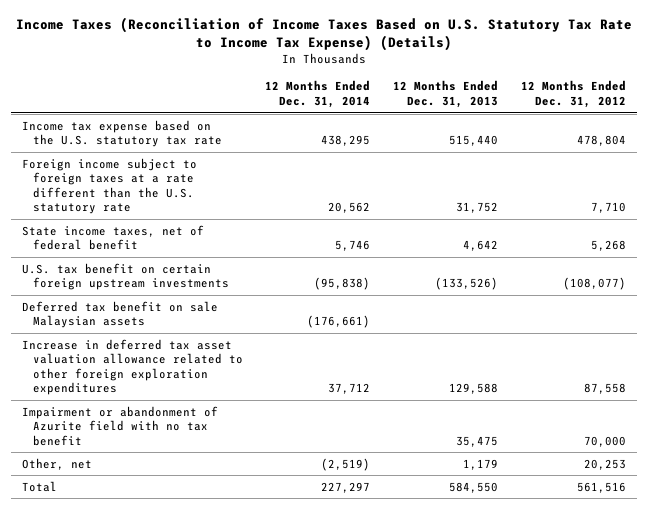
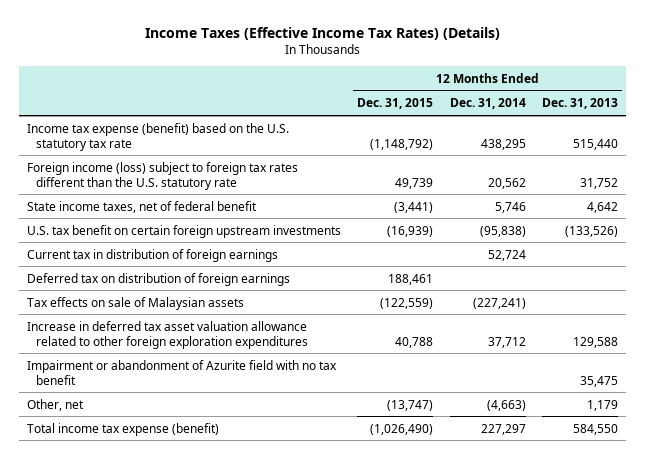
[16,17,633,52] Income Taxes (Reconciliation of Income Taxes Based on U.S. Statutory Tax Rate to Income Tax Expense) (Details) -> [144,26,500,40] Income Taxes (Effective Income Tax Rates) (Details)
[520,80,626,108] 12 Months Ended Dec. 31, 2012 -> none
none -> [357,98,434,110] Dec. 31, 2015
[22,119,222,148] Income tax expense based on the U.S. statutory tax rate -> [26,122,289,151] Income tax expense (benefit) based on the U.S. statutory tax rate
[22,157,198,215] Foreign income subject to foreign taxes at a rate different than the U.S. statutory rate -> [26,161,298,190] Foreign income (loss) subject to foreign tax rates different than the U.S. statutory rate
none -> [26,248,278,262] Current tax in distribution of foreign earnings
none -> [26,272,290,286] Deferred tax on distribution of foreign earnings
[22,300,219,329] Deferred tax benefit on sale Malaysian assets -> [26,296,244,310] Tax effects on sale of Malaysian assets
[307,315,371,329] (176,661) -> [472,297,526,309] (227,241)
[321,457,371,471] (2,519) -> [486,399,526,411] (4,663)
[22,480,58,492] Total -> [26,422,219,436] Total income tax expense (benefit)

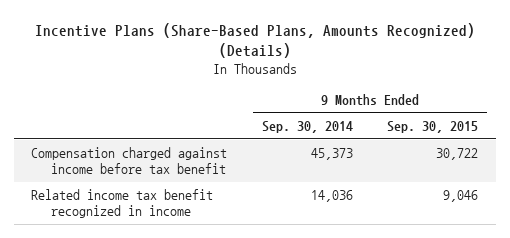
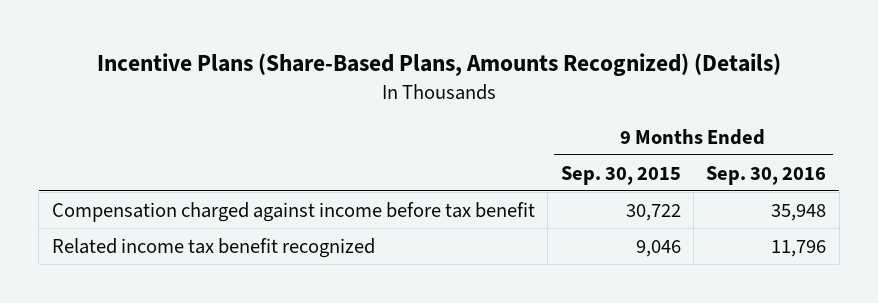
[261,120,353,133] Sep. 30, 2014 -> none
none -> [706,165,827,185] Sep. 30, 2016
[31,189,214,219] Related income tax benefit recognized in income -> [51,237,375,258] Related income tax benefit recognized

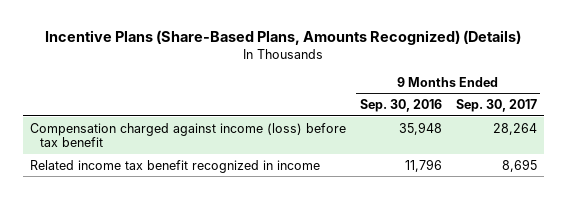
[560,165,681,185] Sep. 30, 2015 -> none
none -> [455,99,537,113] Sep. 30, 2017
[51,201,535,222] Compensation charged against income before tax benefit -> [29,122,346,148] Compensation charged against income (loss) before tax benefit
[51,237,375,258] Related income tax benefit recognized -> [29,159,320,173] Related income tax benefit recognized in income

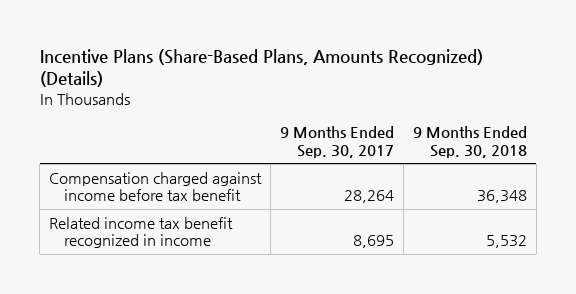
[359,99,442,113] Sep. 30, 2016 -> none
none -> [412,126,527,158] 9 Months Ended Sep. 30, 2018
[29,122,346,148] Compensation charged against income (loss) before tax benefit -> [49,171,263,202] Compensation charged against income before tax benefit

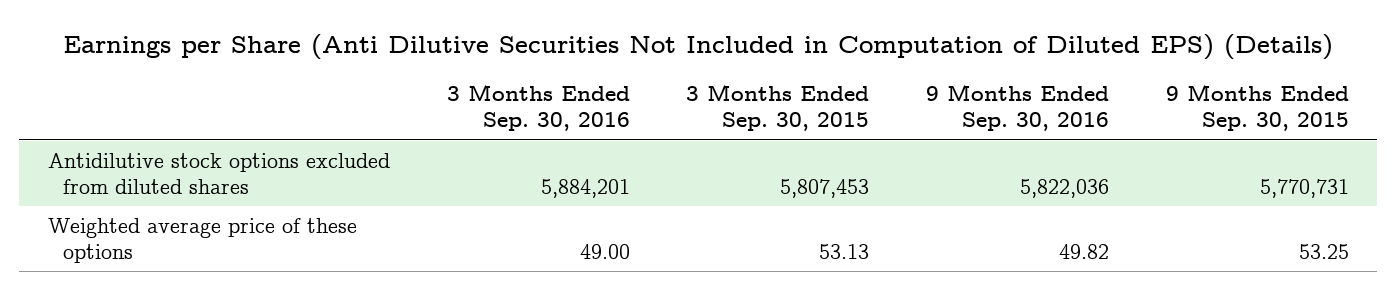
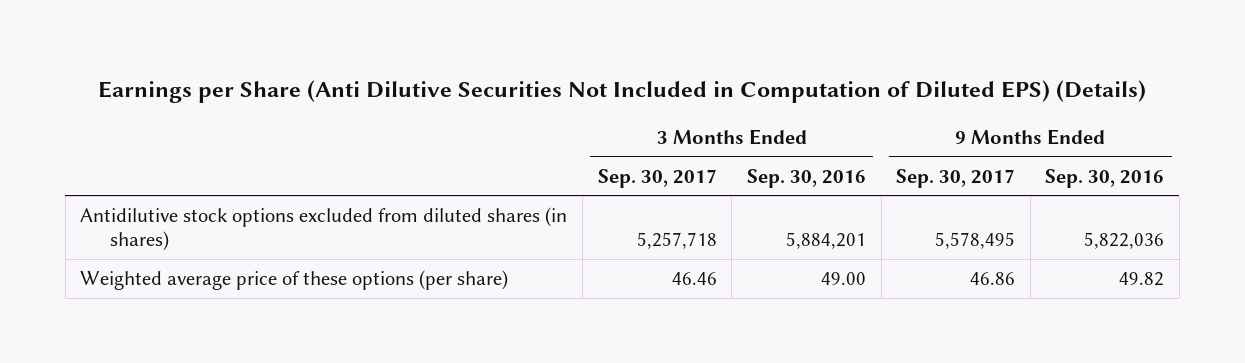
[686,84,870,132] 3 Months Ended Sep. 30, 2015 -> none
[1165,84,1349,132] 9 Months Ended Sep. 30, 2015 -> none
none -> [597,168,717,188] Sep. 30, 2017
none -> [896,168,1016,188] Sep. 30, 2017
[47,153,390,194] Antidilutive stock options excluded from diluted shares -> [80,207,568,252] Antidilutive stock options excluded from diluted shares (in shares)
[47,218,357,263] Weighted average price of these options -> [80,270,509,291] Weighted average price of these options (per share)

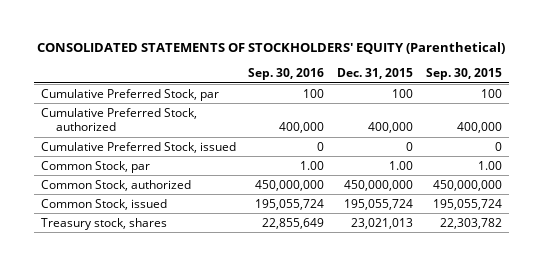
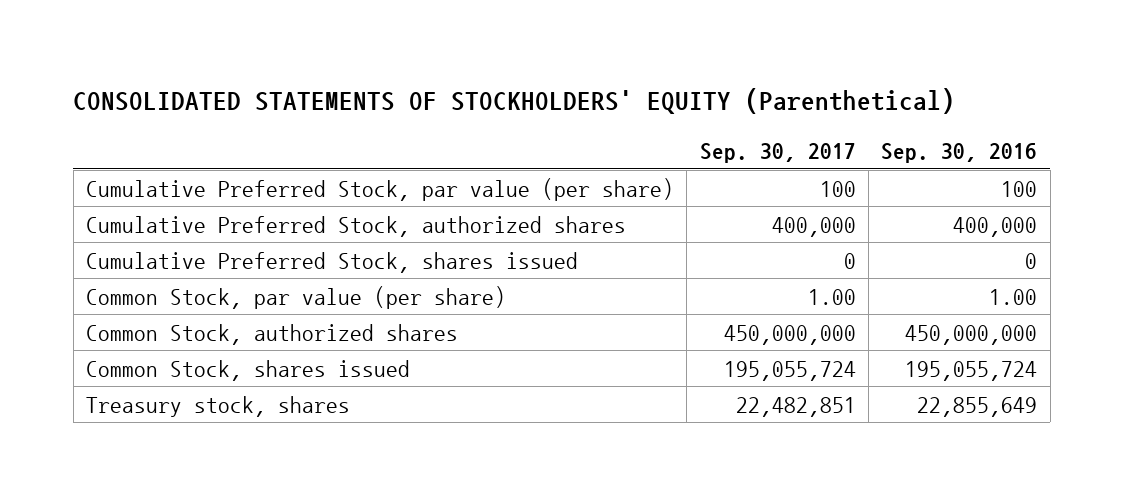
[337,68,414,80] Dec. 31, 2015 -> none
[426,68,503,81] Sep. 30, 2015 -> none
none -> [699,143,856,164] Sep. 30, 2017
[40,88,219,101] Cumulative Preferred Stock, par -> [86,177,675,201] Cumulative Preferred Stock, par value (per share)
[40,107,197,132] Cumulative Preferred Stock, authorized -> [86,215,627,237] Cumulative Preferred Stock, authorized shares
[40,141,236,153] Cumulative Preferred Stock, issued -> [86,251,579,273] Cumulative Preferred Stock, shares issued
[40,160,150,173] Common Stock, par -> [86,285,507,309] Common Stock, par value (per share)
[40,179,191,191] Common Stock, authorized -> [86,323,459,345] Common Stock, authorized shares
[40,198,167,210] Common Stock, issued -> [86,359,411,381] Common Stock, shares issued

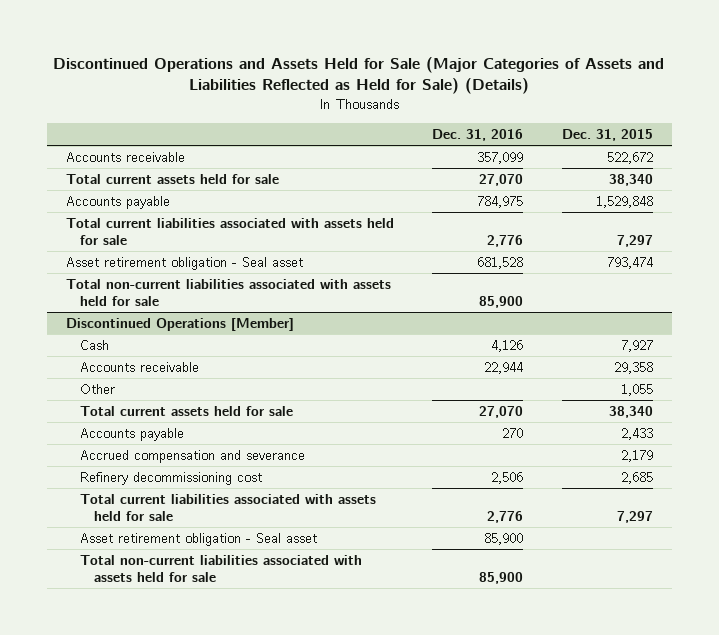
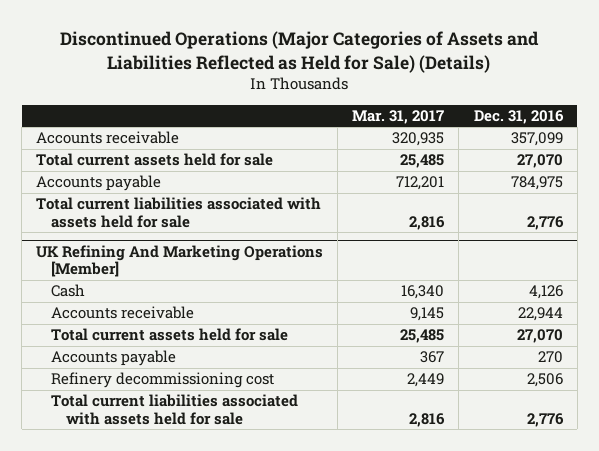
[53,56,665,95] Discontinued Operations and Assets Held for Sale (Major Categories of Assets and Liabilities Reflected as Held for Sale) (Details) -> [60,31,540,73] Discontinued Operations (Major Categories of Assets and Liabilities Reflected as Held for Sale) (Details)
[561,129,653,142] Dec. 31, 2015 -> none
none -> [352,109,445,124] Mar. 31, 2017
[66,256,304,270] Asset retirement obligation - Seal asset -> none
[66,278,392,306] Total non-current liabilities associated with assets held for sale -> none
[66,317,295,331] Discontinued Operations [Member] -> none
none -> [36,244,324,278] UK Refining And Marketing Operations [Member]
[79,383,115,394] Other -> none
[79,449,305,463] Accrued compensation and severance -> none
[79,532,317,546] Asset retirement obligation - Seal asset -> none
[79,554,362,582] Total non-current liabilities associated with assets held for sale -> none

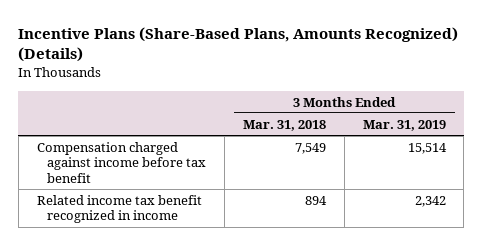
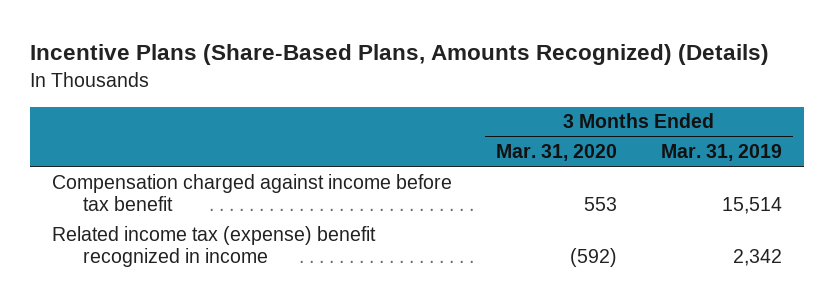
[242,119,326,131] Mar. 31, 2018 -> none
none -> [495,144,617,162] Mar. 31, 2020
[36,194,202,224] Related income tax benefit recognized in income -> [51,225,376,268] Related income tax (expense) benefit recognized in income

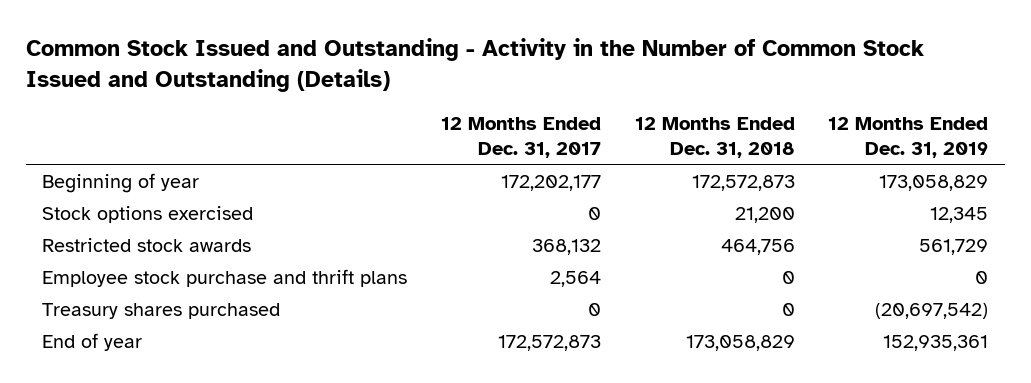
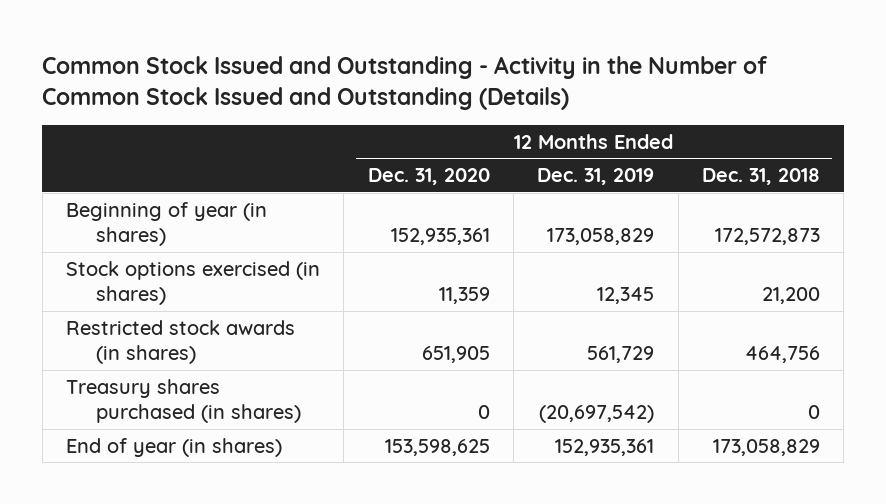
[440,116,601,158] 12 Months Ended Dec. 31, 2017 -> none
none -> [367,168,490,186] Dec. 31, 2020
[42,268,408,287] Employee stock purchase and thrift plans -> none
[42,172,200,193] Beginning of year -> [66,201,268,247] Beginning of year (in shares)
[42,205,254,223] Stock options exercised -> [66,260,321,306] Stock options exercised (in shares)
[42,237,252,252] Restricted stock awards -> [66,319,296,365] Restricted stock awards (in shares)
[42,302,281,319] Treasury shares purchased -> [66,378,301,424] Treasury shares purchased (in shares)
[42,332,143,351] End of year -> [66,437,283,457] End of year (in shares)

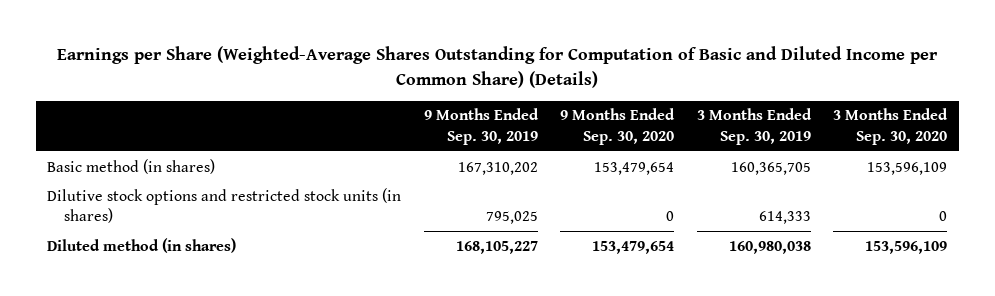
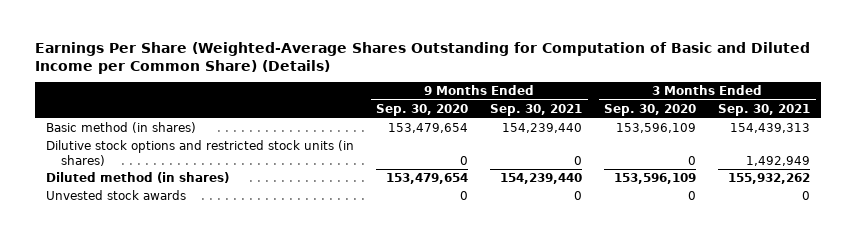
[57,46,939,88] Earnings per Share (Weighted-Average Shares Outstanding for Computation of Basic and Diluted Income per Common Share) (Details) -> [34,41,810,74] Earnings Per Share (Weighted-Average Shares Outstanding for Computation of Basic and Diluted Income per Common Share) (Details)
[423,108,539,145] 9 Months Ended Sep. 30, 2019 -> none
[696,108,812,145] 3 Months Ended Sep. 30, 2019 -> none
none -> [490,103,583,116] Sep. 30, 2021
none -> [718,103,811,116] Sep. 30, 2021
none -> [45,190,186,201] Unvested stock awards

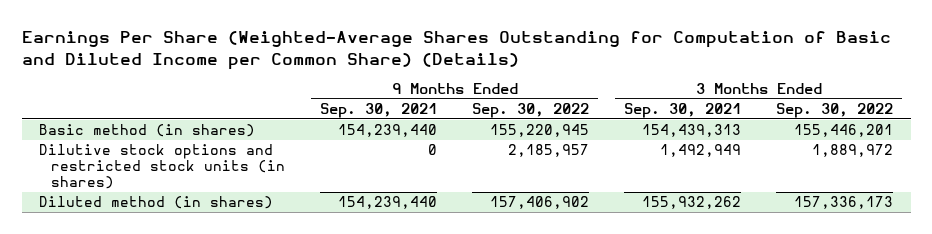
[376,103,469,116] Sep. 30, 2020 -> none
[604,103,697,116] Sep. 30, 2020 -> none
none -> [472,102,590,118] Sep. 30, 2022
none -> [776,102,894,118] Sep. 30, 2022
[45,190,186,201] Unvested stock awards -> none

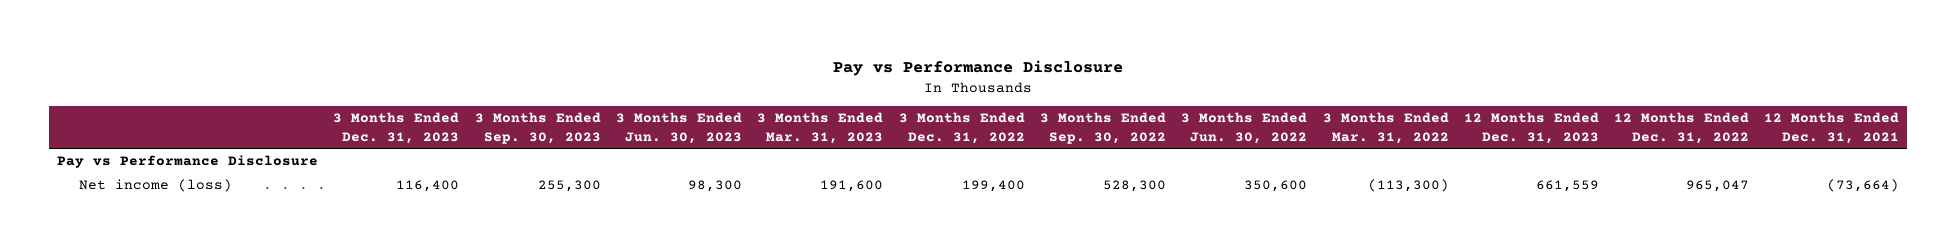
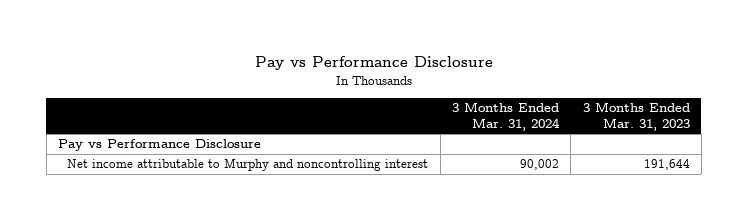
[333,112,460,144] 3 Months Ended Dec. 31, 2023 -> none
[474,112,601,144] 3 Months Ended Sep. 30, 2023 -> none
[615,112,742,144] 3 Months Ended Jun. 30, 2023 -> none
[898,112,1025,144] 3 Months Ended Dec. 31, 2022 -> none
[1039,112,1166,144] 3 Months Ended Sep. 30, 2022 -> none
[1181,112,1308,144] 3 Months Ended Jun. 30, 2022 -> none
[1322,112,1449,144] 3 Months Ended Mar. 31, 2022 -> none
[1463,112,1599,144] 12 Months Ended Dec. 31, 2023 -> none
[1614,112,1750,144] 12 Months Ended Dec. 31, 2022 -> none
[1764,112,1900,144] 12 Months Ended Dec. 31, 2021 -> none
none -> [451,102,560,131] 3 Months Ended Mar. 31, 2024
[79,179,233,193] Net income (loss) -> [67,158,429,172] Net income attributable to Murphy and noncontrolling interest
[820,180,884,193] 191,600 -> [643,159,690,171] 191,644

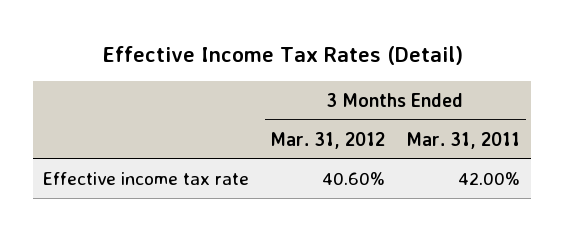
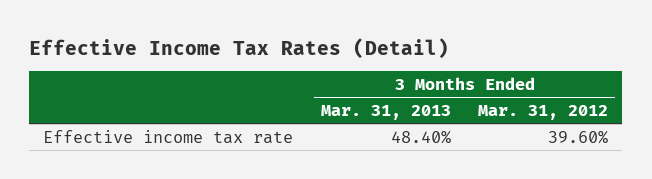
[406,131,521,149] Mar. 31, 2011 -> none
none -> [320,104,451,120] Mar. 31, 2013
[322,171,386,185] 40.60% -> [548,129,609,144] 39.60%

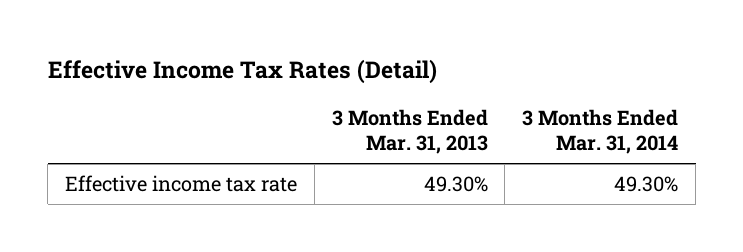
[478,104,609,120] Mar. 31, 2012 -> none
none -> [522,109,679,155] 3 Months Ended Mar. 31, 2014
[390,129,451,144] 48.40% -> [423,176,488,193] 49.30%

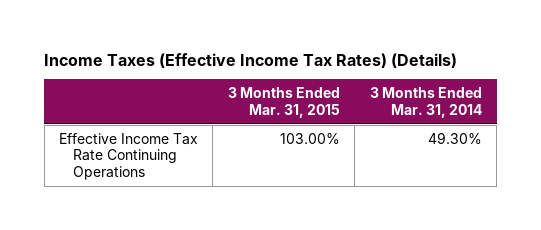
[47,59,437,85] Effective Income Tax Rates (Detail) -> [44,52,458,68] Income Taxes (Effective Income Tax Rates) (Details)
[331,109,488,155] 3 Months Ended Mar. 31, 2013 -> none
none -> [227,87,340,118] 3 Months Ended Mar. 31, 2015
[64,175,297,193] Effective income tax rate -> [59,132,199,181] Effective Income Tax Rate Continuing Operations

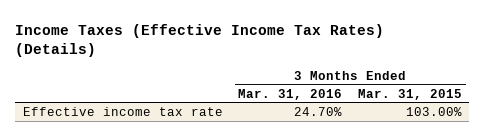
[369,87,482,118] 3 Months Ended Mar. 31, 2014 -> none
none -> [238,88,343,100] Mar. 31, 2016
[59,132,199,181] Effective Income Tax Rate Continuing Operations -> [23,107,224,117] Effective income tax rate

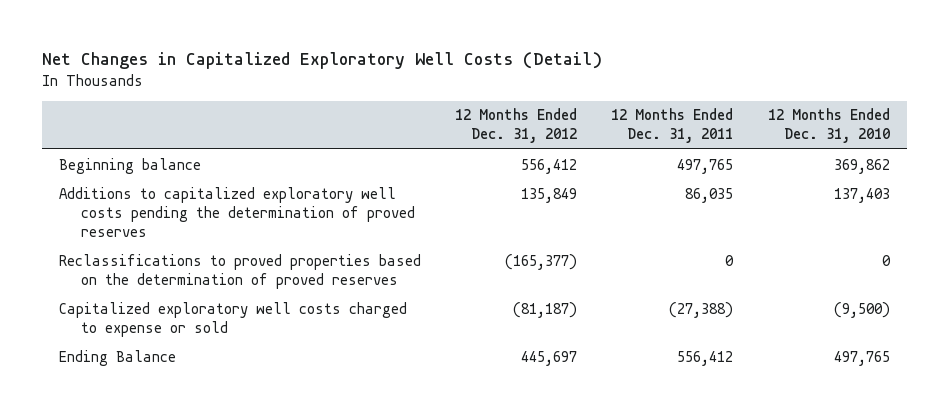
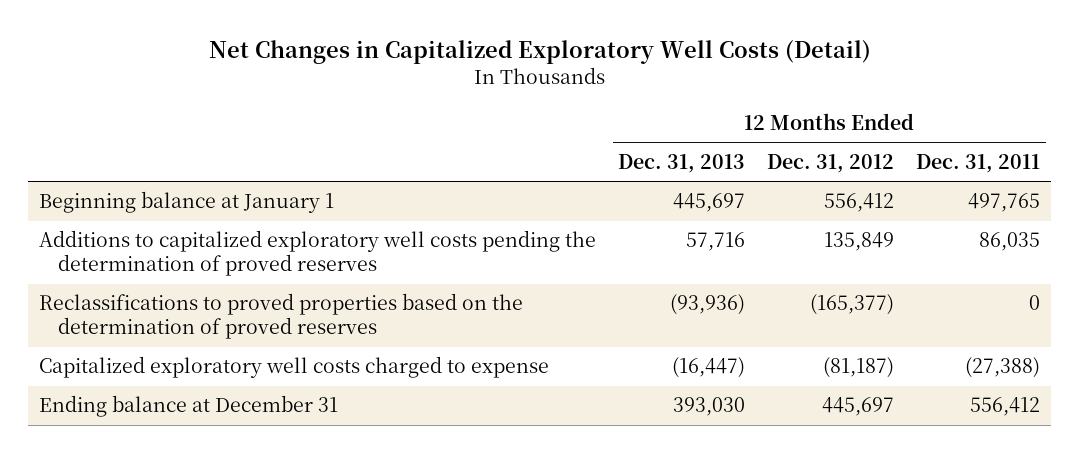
[767,108,890,144] 12 Months Ended Dec. 31, 2010 -> none
none -> [618,153,746,173] Dec. 31, 2013
[58,157,201,174] Beginning balance -> [39,191,335,214] Beginning balance at January 1
[58,301,407,337] Capitalized exploratory well costs charged to expense or sold -> [39,356,550,379] Capitalized exploratory well costs charged to expense
[58,349,176,366] Ending Balance -> [39,395,339,418] Ending balance at December 31

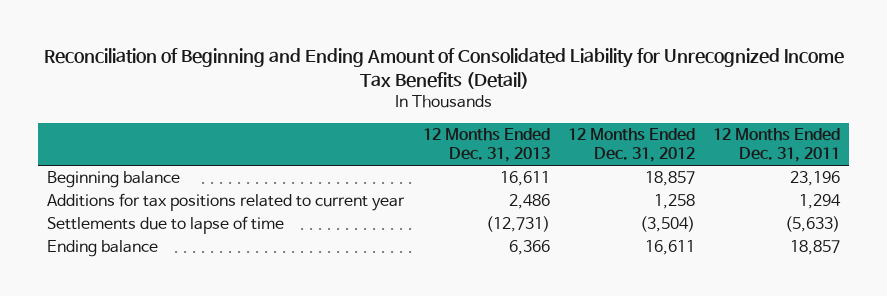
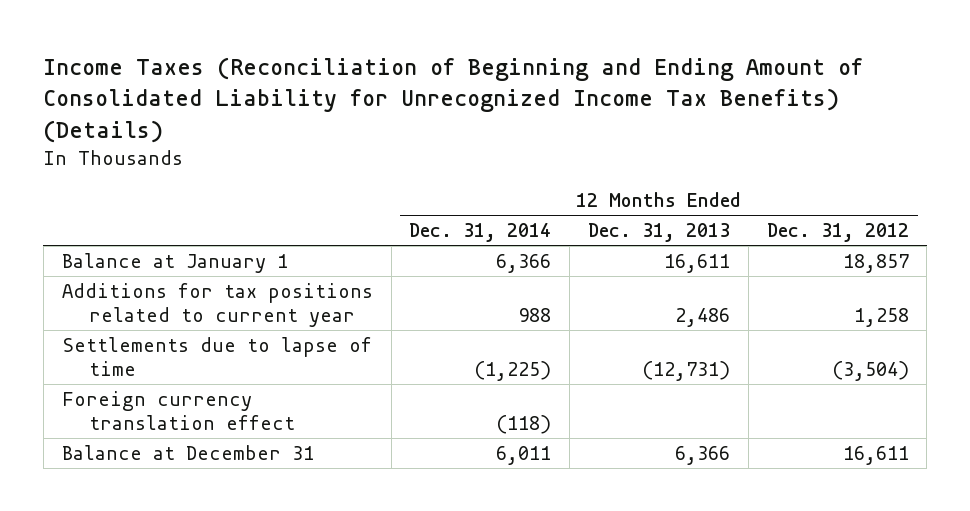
[43,48,844,90] Reconciliation of Beginning and Ending Amount of Consolidated Liability for Unrecognized Income Tax Benefits (Detail) -> [43,56,864,143] Income Taxes (Reconciliation of Beginning and Ending Amount of Consolidated Liability for Unrecognized Income Tax Benefits) (Details)
[712,127,840,163] 12 Months Ended Dec. 31, 2011 -> none
none -> [409,223,552,243] Dec. 31, 2014
[47,171,181,189] Beginning balance -> [61,253,288,274] Balance at January 1
none -> [61,391,295,430] Foreign currency translation effect
[47,240,159,258] Ending balance -> [61,445,314,461] Balance at December 31

